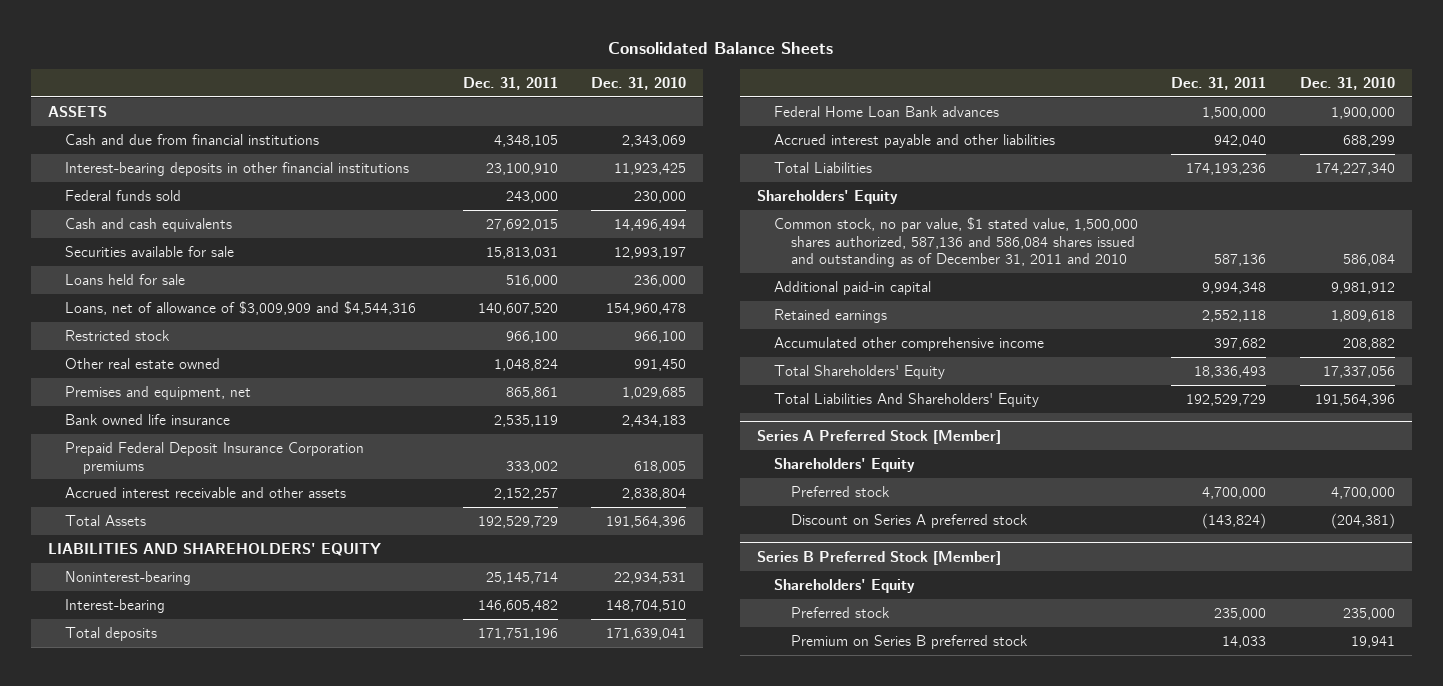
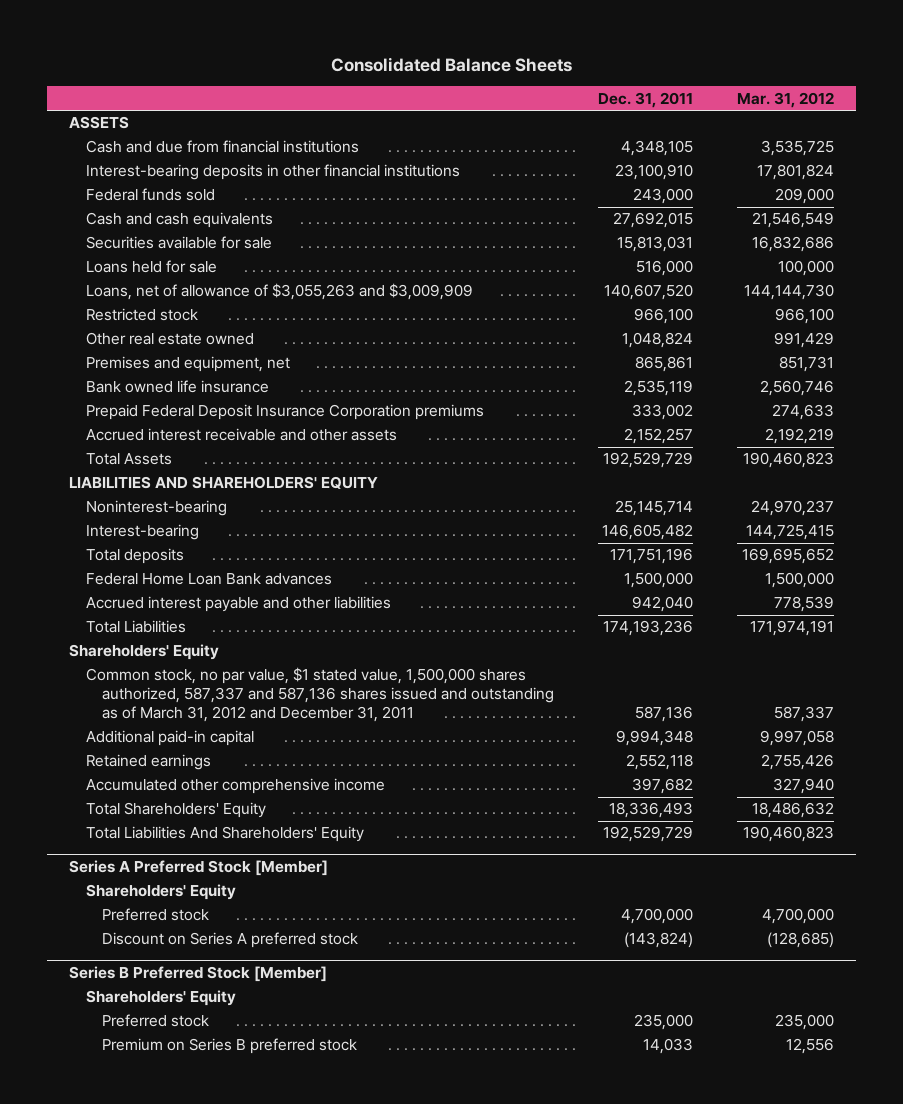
[591,76,687,90] Dec. 31, 2010 -> none
none -> [737,91,835,108] Mar. 31, 2012
[65,300,417,315] Loans, net of allowance of $3,009,909 and $4,544,316 -> [85,283,473,301] Loans, net of allowance of $3,055,263 and $3,009,909
[774,216,1139,268] Common stock, no par value, $1 stated value, 1,500,000 shares authorized, 587,136 and 586,084 shares issued and outstanding as of December 31, 2011 and 2010 -> [85,667,555,723] Common stock, no par value, $1 stated value, 1,500,000 shares authorized, 587,337 and 587,136 shares issued and outstanding as of March 31, 2012 and December 31, 2011

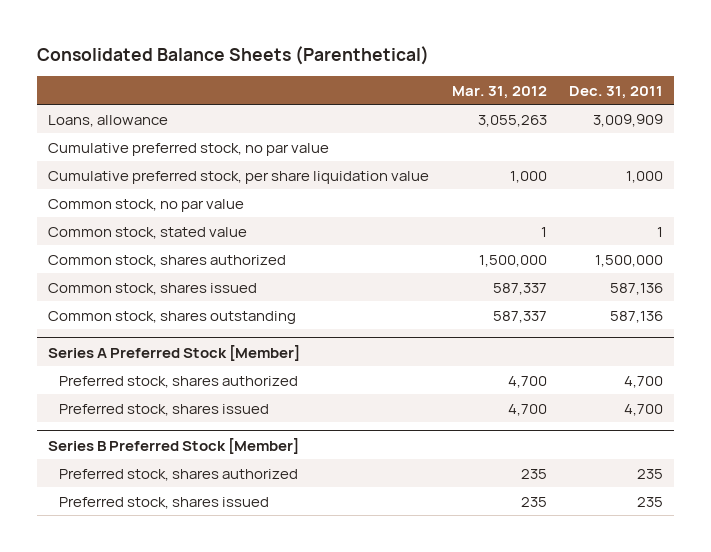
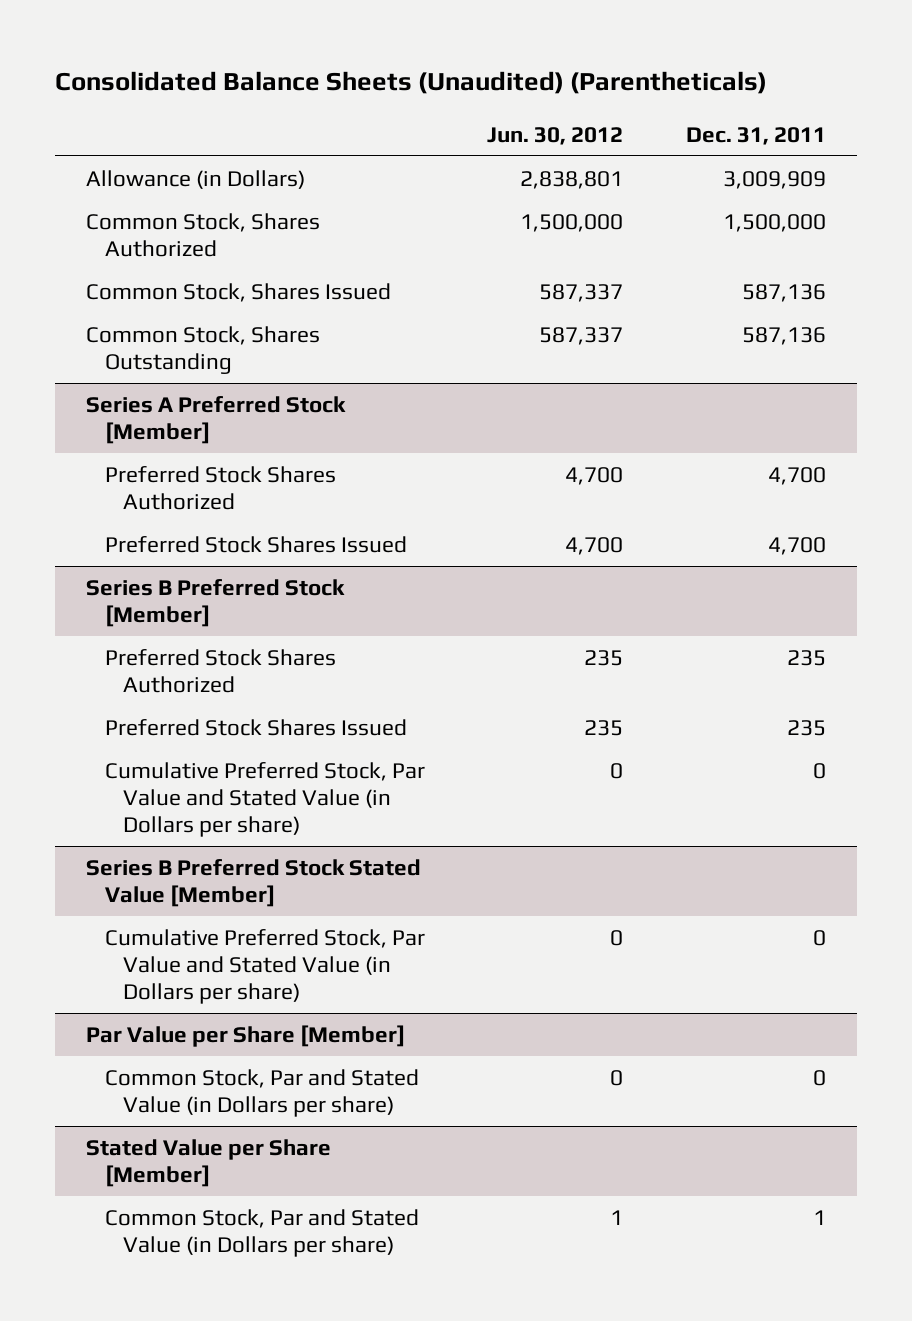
[36,45,429,65] Consolidated Balance Sheets (Parenthetical) -> [54,70,767,94] Consolidated Balance Sheets (Unaudited) (Parentheticals)
[451,85,547,99] Mar. 31, 2012 -> none
none -> [487,126,624,145] Jun. 30, 2012
[48,142,330,156] Cumulative preferred stock, no par value -> none
[48,170,430,184] Cumulative preferred stock, per share liquidation value -> none
[48,198,245,212] Common stock, no par value -> none
[48,226,248,239] Common stock, stated value -> none
[48,114,169,127] Loans, allowance -> [86,170,306,190] Allowance (in Dollars)
[48,254,287,267] Common stock, shares authorized -> [86,213,321,257] Common Stock, Shares Authorized
[48,282,258,295] Common stock, shares issued -> [86,283,392,303] Common Stock, Shares Issued
[48,310,297,324] Common stock, shares outstanding -> [86,326,321,374] Common Stock, Shares Outstanding
[58,375,298,388] Preferred stock, shares authorized -> [104,466,336,510] Preferred Stock Shares Authorized
[58,403,269,416] Preferred stock, shares issued -> [104,536,407,554] Preferred Stock Shares Issued
[58,468,298,481] Preferred stock, shares authorized -> [104,649,336,693] Preferred Stock Shares Authorized
[58,496,269,509] Preferred stock, shares issued -> [104,719,407,737] Preferred Stock Shares Issued
none -> [104,762,425,837] Cumulative Preferred Stock, Par Value and Stated Value (in Dollars per share)
none -> [86,859,422,907] Series B Preferred Stock Stated Value [Member]
none -> [104,929,425,1004] Cumulative Preferred Stock, Par Value and Stated Value (in Dollars per share)
none -> [86,1025,406,1048] Par Value per Share [Member]
none -> [104,1069,419,1117] Common Stock, Par and Stated Value (in Dollars per share)
none -> [86,1139,332,1187] Stated Value per Share [Member]
none -> [104,1209,419,1257] Common Stock, Par and Stated Value (in Dollars per share)

